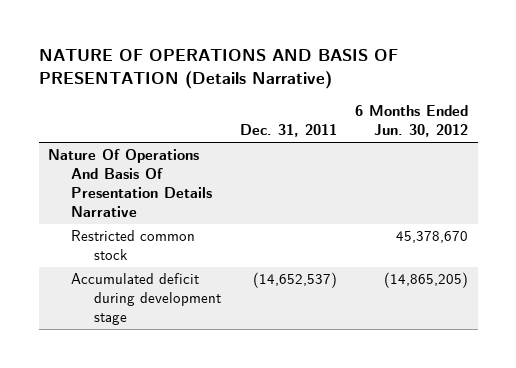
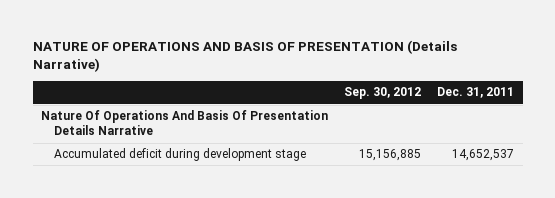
[355,105,469,138] 6 Months Ended Jun. 30, 2012 -> none
none -> [344,87,422,100] Sep. 30, 2012
[70,230,195,261] Restricted common stock -> none
[252,272,337,289] (14,652,537) -> [452,149,515,162] 14,652,537

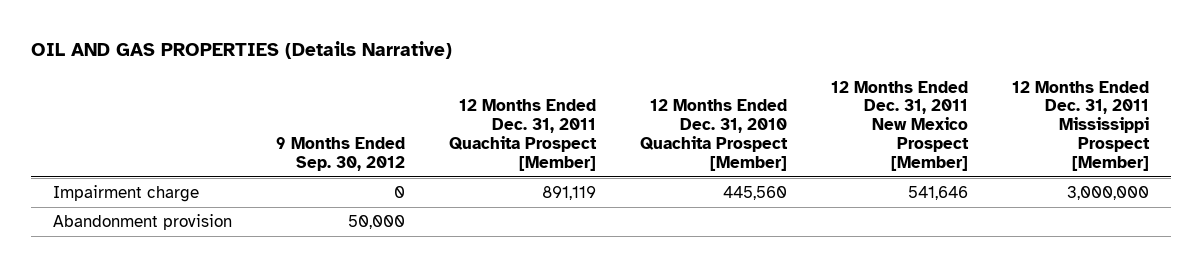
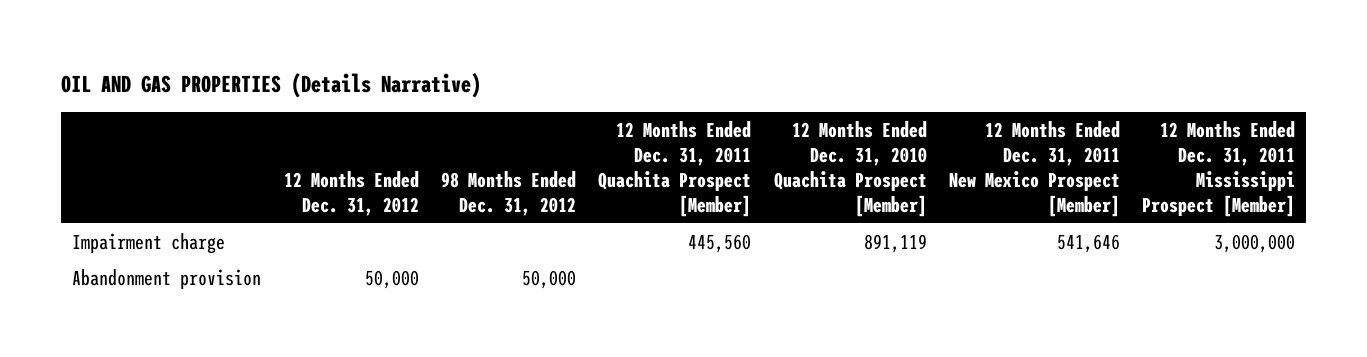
[275,137,405,172] 9 Months Ended Sep. 30, 2012 -> none
none -> [283,170,419,216] 12 Months Ended Dec. 31, 2012
none -> [440,170,576,216] 98 Months Ended Dec. 31, 2012
[541,185,596,200] 891,119 -> [688,233,752,253] 445,560
[722,185,787,200] 445,560 -> [863,233,927,253] 891,119

